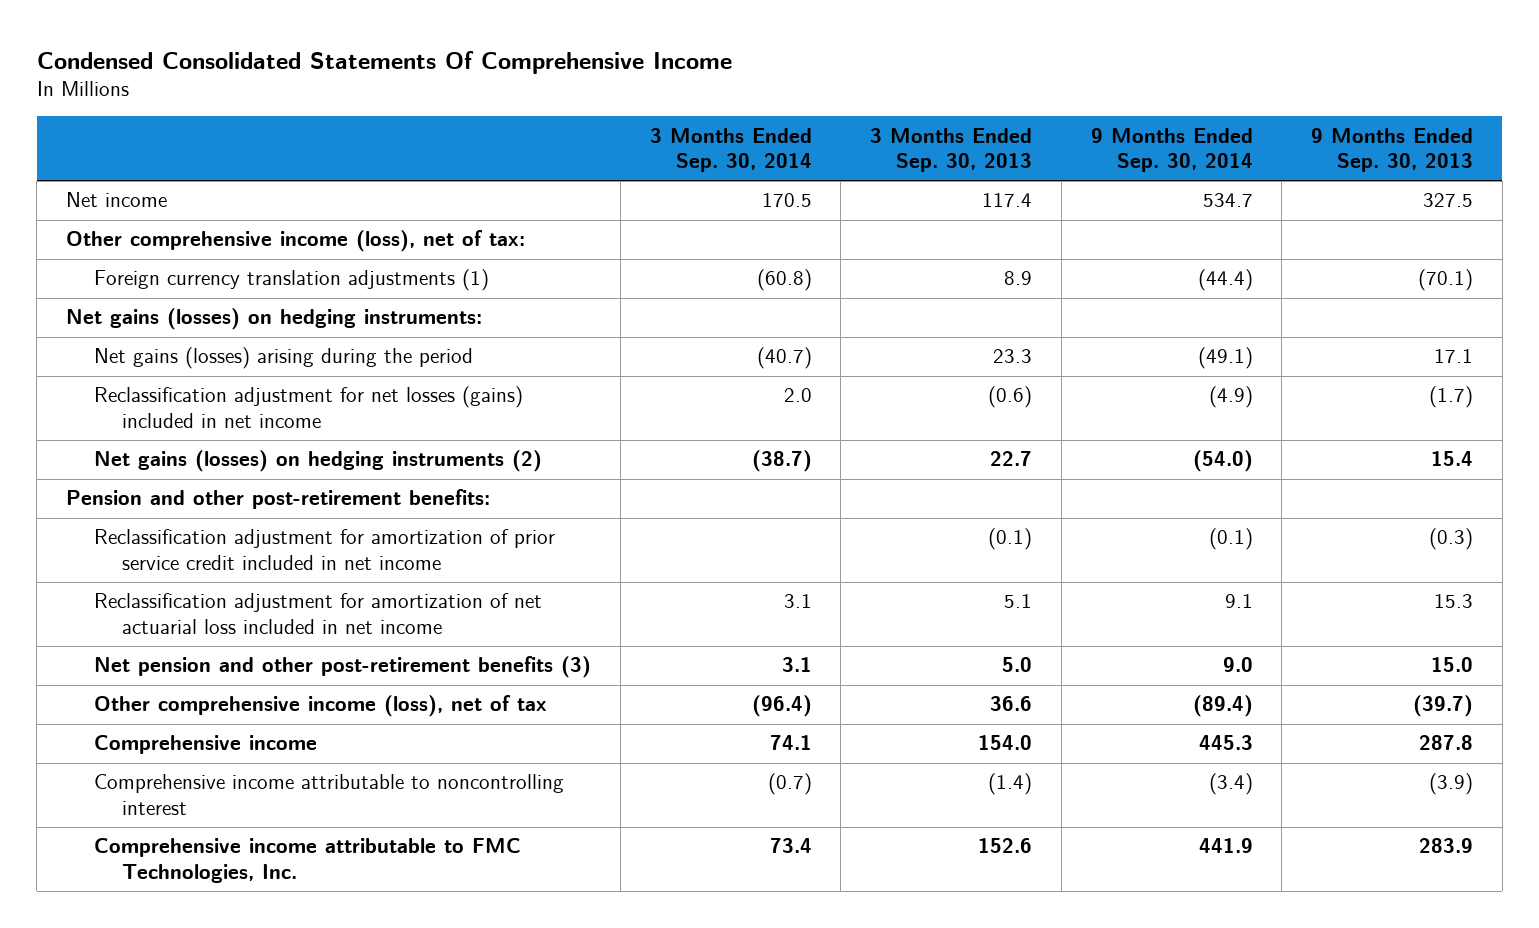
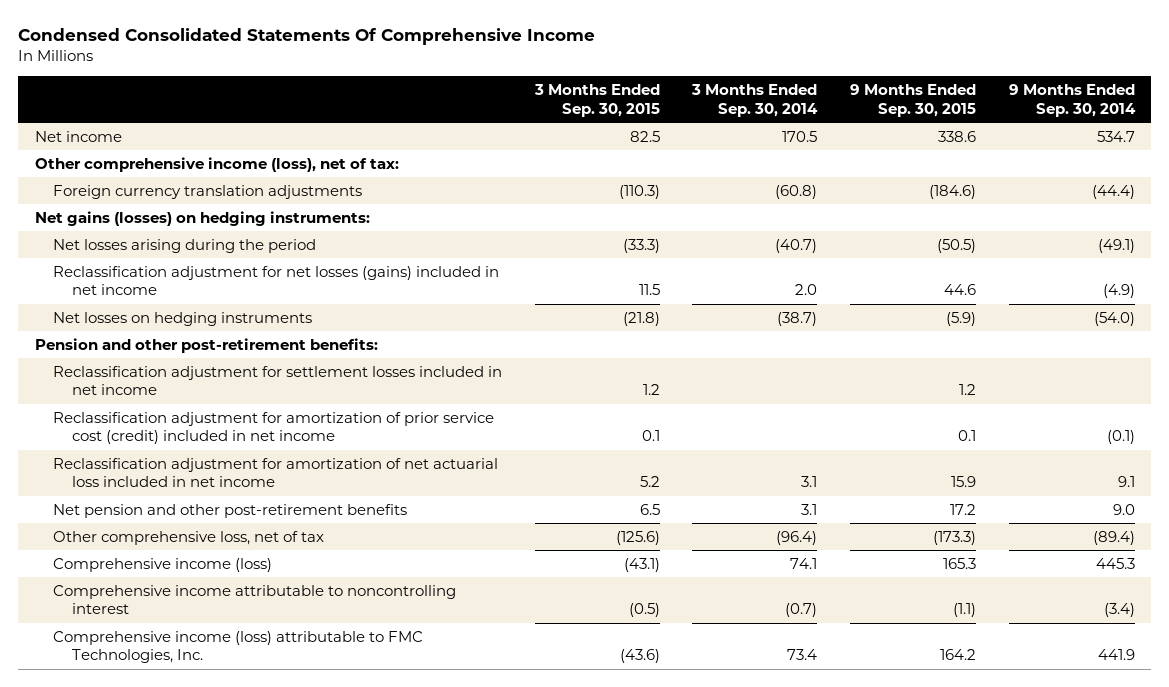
[870,127,1033,173] 3 Months Ended Sep. 30, 2013 -> none
[1311,127,1474,173] 9 Months Ended Sep. 30, 2013 -> none
none -> [533,83,660,117] 3 Months Ended Sep. 30, 2015
none -> [850,83,977,117] 9 Months Ended Sep. 30, 2015
[94,269,490,292] Foreign currency translation adjustments (1) -> [53,184,363,199] Foreign currency translation adjustments
[94,347,474,370] Net gains (losses) arising during the period -> [53,238,317,253] Net losses arising during the period
[94,450,543,473] Net gains (losses) on hedging instruments (2) -> [53,311,313,326] Net losses on hedging instruments
none -> [53,365,503,396] Reclassification adjustment for settlement losses included in net income
[94,529,556,570] Reclassification adjustment for amortization of prior service credit included in net income -> [53,411,495,445] Reclassification adjustment for amortization of prior service cost (credit) included in net income
[94,656,592,679] Net pension and other post-retirement benefits (3) -> [53,503,408,518] Net pension and other post-retirement benefits
[94,695,548,718] Other comprehensive income (loss), net of tax -> [53,530,325,545] Other comprehensive loss, net of tax
[94,735,318,755] Comprehensive income -> [53,557,273,572] Comprehensive income (loss)
[94,838,522,883] Comprehensive income attributable to FMC Technologies, Inc. -> [53,630,424,664] Comprehensive income (loss) attributable to FMC Technologies, Inc.

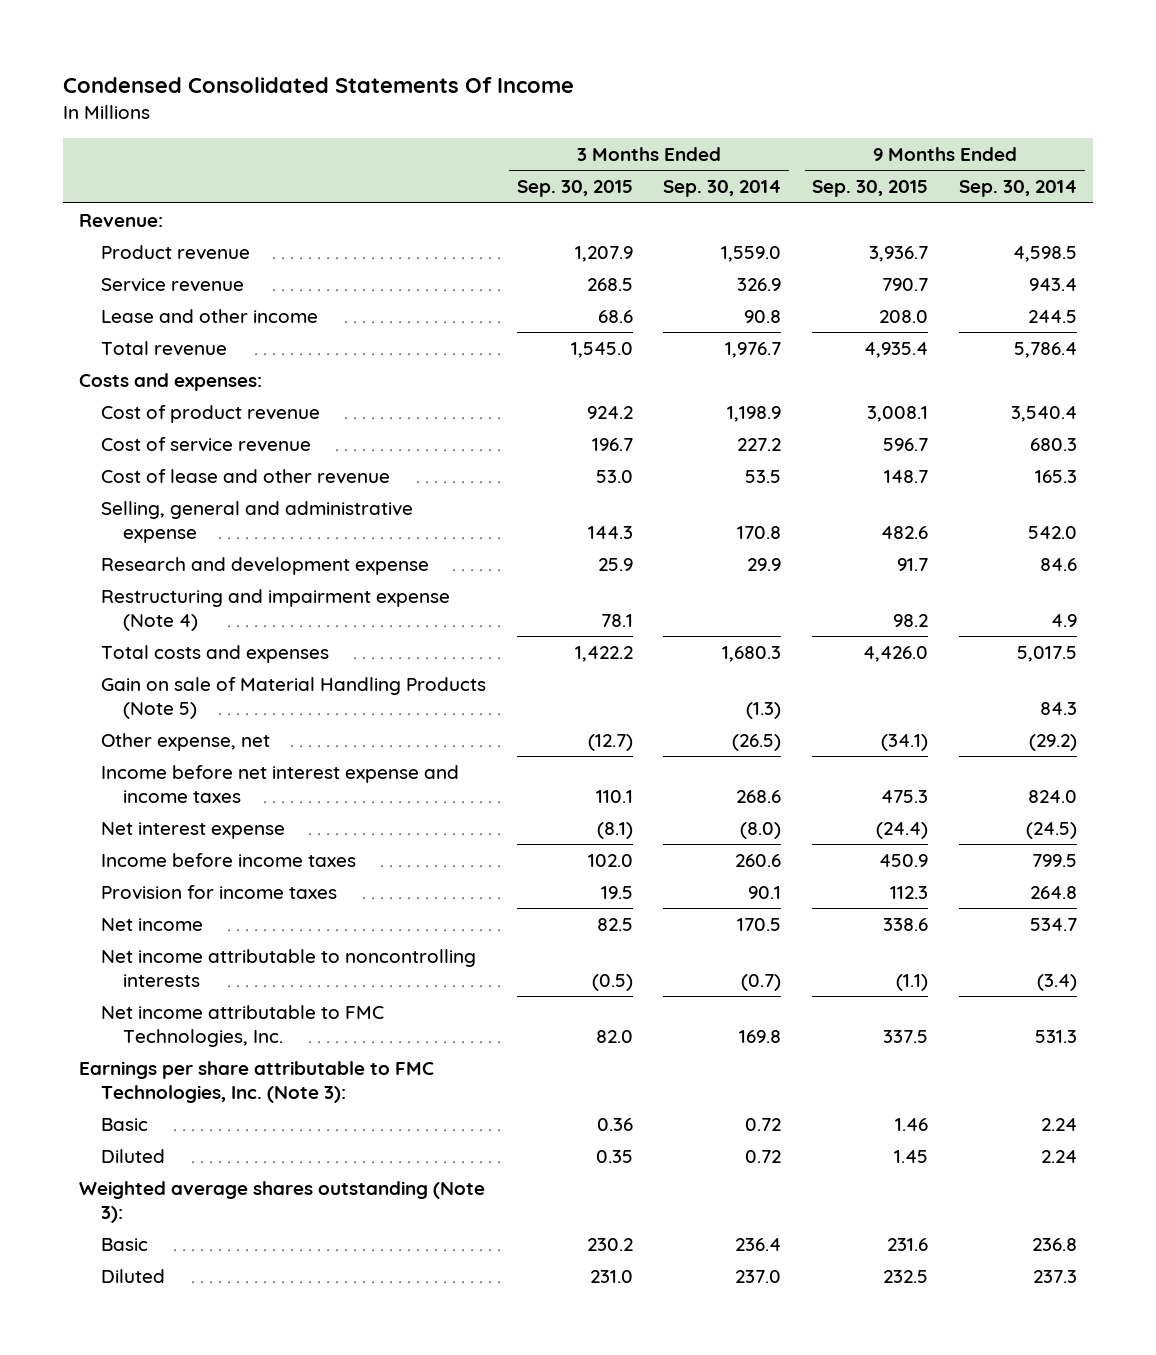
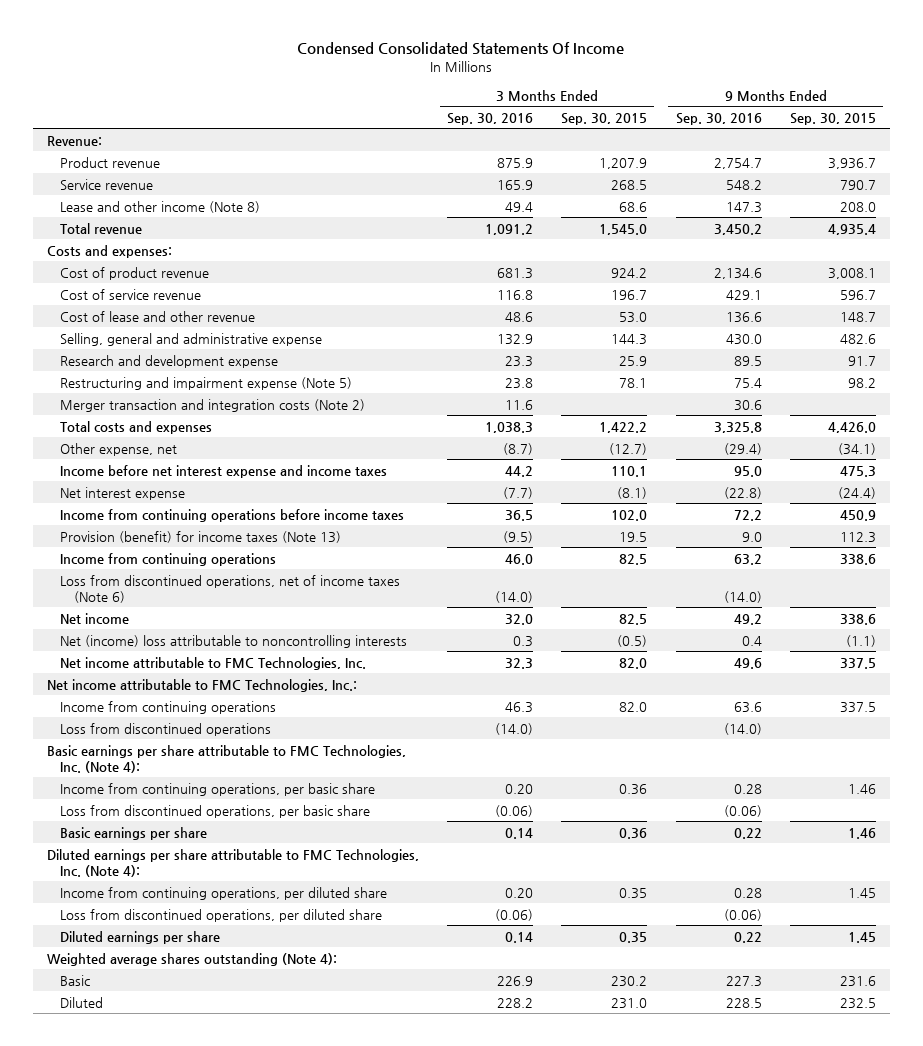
[663,180,782,198] Sep. 30, 2014 -> none
[959,180,1078,198] Sep. 30, 2014 -> none
none -> [447,112,534,125] Sep. 30, 2016
none -> [675,112,762,125] Sep. 30, 2016
[100,308,318,323] Lease and other income -> [60,200,261,213] Lease and other income (Note 8)
[100,588,450,631] Restructuring and impairment expense (Note 4) -> [60,376,353,390] Restructuring and impairment expense (Note 5)
none -> [60,398,366,412] Merger transaction and integration costs (Note 2)
[100,676,486,719] Gain on sale of Material Handling Products (Note 5) -> none
[100,852,356,867] Income before income taxes -> [60,508,405,522] Income from continuing operations before income taxes
[100,884,337,900] Provision for income taxes -> [60,530,342,543] Provision (benefit) for income taxes (Note 13)
none -> [60,552,277,566] Income from continuing operations
none -> [60,574,401,603] Loss from discontinued operations, net of income taxes (Note 6)
[100,948,476,987] Net income attributable to noncontrolling interests -> [60,634,408,648] Net (income) loss attributable to noncontrolling interests
none -> [46,678,357,692] Net income attributable to FMC Technologies, Inc.:
none -> [60,700,277,714] Income from continuing operations
none -> [60,722,272,736] Loss from discontinued operations
[78,1060,434,1103] Earnings per share attributable to FMC Technologies, Inc. (Note 3): -> [46,744,406,773] Basic earnings per share attributable to FMC Technologies, Inc. (Note 4):
none -> [60,782,376,796] Income from continuing operations, per basic share
none -> [60,804,371,818] Loss from discontinued operations, per basic share
[100,1117,148,1131] Basic -> [60,826,208,840] Basic earnings per share
none -> [46,848,419,877] Diluted earnings per share attributable to FMC Technologies, Inc. (Note 4):
none -> [60,886,388,900] Income from continuing operations, per diluted share
none -> [60,908,383,922] Loss from discontinued operations, per diluted share
[100,1148,165,1163] Diluted -> [60,930,221,944] Diluted earnings per share
[78,1180,485,1223] Weighted average shares outstanding (Note 3): -> [46,952,337,966] Weighted average shares outstanding (Note 4):

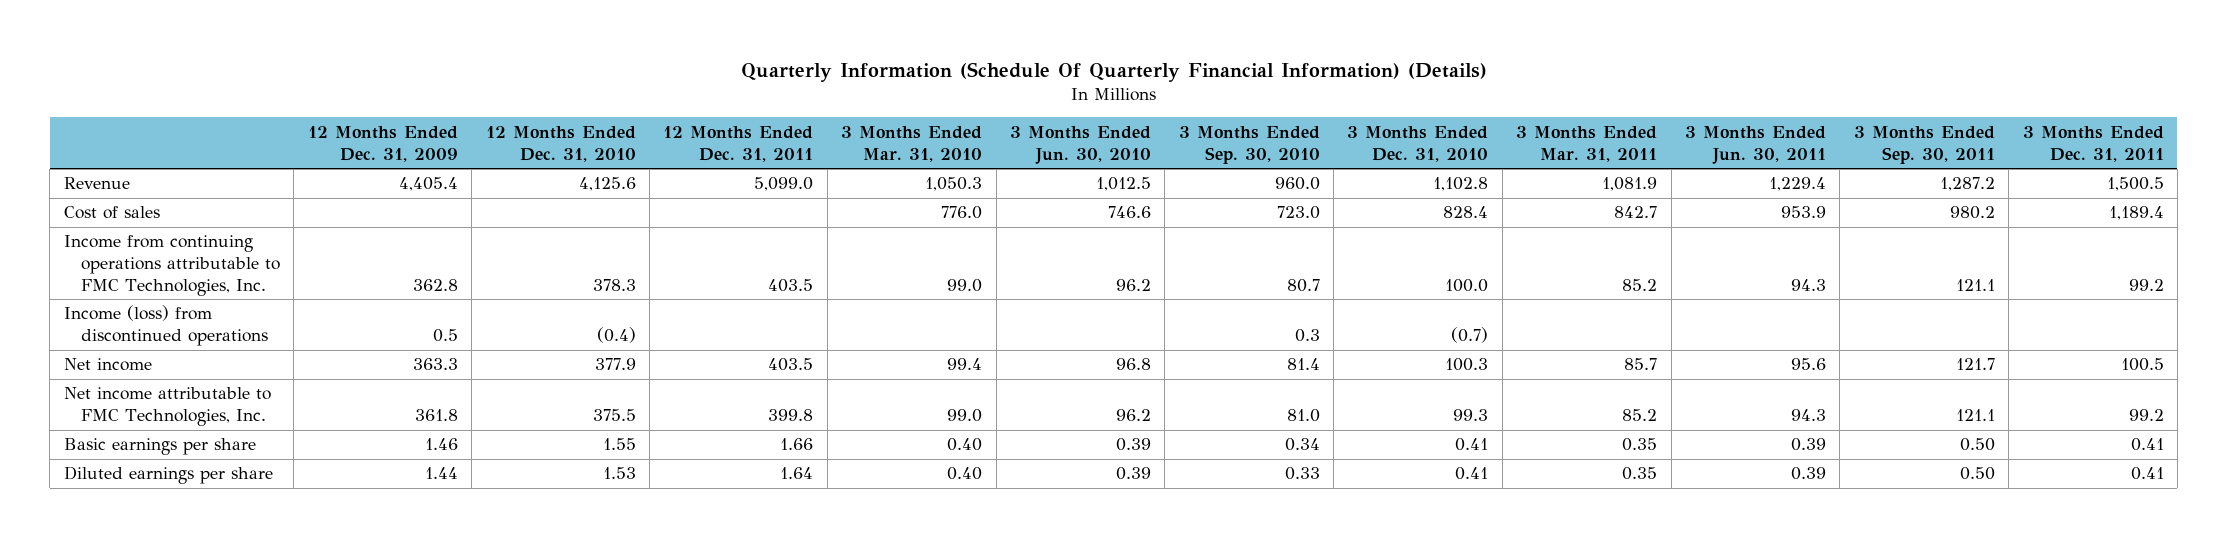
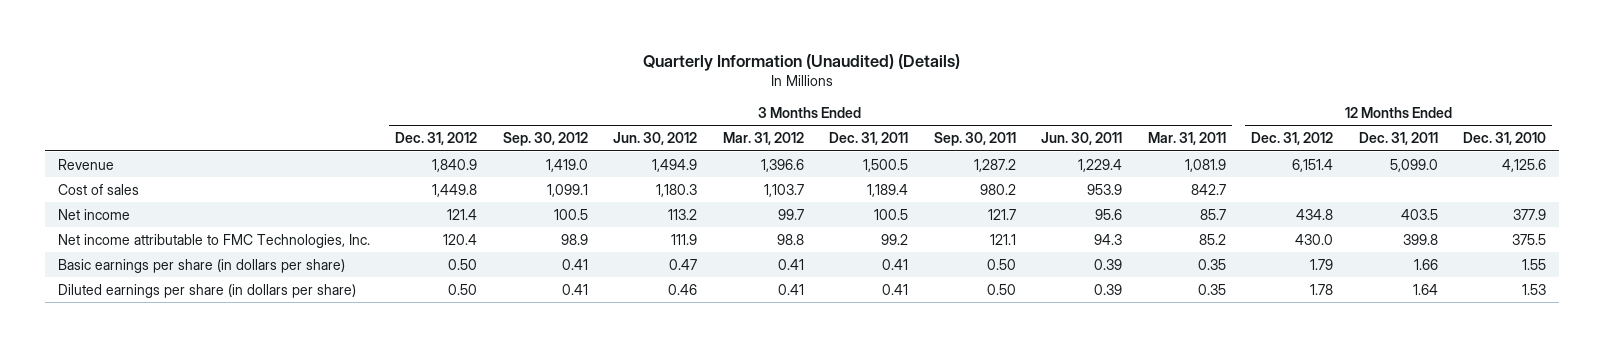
[740,61,1487,82] Quarterly Information (Schedule Of Quarterly Financial Information) (Details) -> [642,54,960,72] Quarterly Information (Unaudited) (Details)
[307,125,458,162] 12 Months Ended Dec. 31, 2009 -> none
[841,125,983,162] 3 Months Ended Mar. 31, 2010 -> none
[1009,125,1151,164] 3 Months Ended Jun. 30, 2010 -> none
[1178,125,1320,164] 3 Months Ended Sep. 30, 2010 -> none
[1347,125,1489,162] 3 Months Ended Dec. 31, 2010 -> none
none -> [395,132,478,146] Dec. 31, 2012
none -> [502,132,588,147] Sep. 30, 2012
none -> [613,132,698,146] Jun. 30, 2012
none -> [722,132,804,146] Mar. 31, 2012
none -> [1251,132,1334,146] Dec. 31, 2012
[63,235,281,297] Income from continuing operations attributable to FMC Technologies, Inc. -> none
[63,305,269,347] Income (loss) from discontinued operations -> none
[63,438,256,456] Basic earnings per share -> [57,258,345,273] Basic earnings per share (in dollars per share)
[63,466,273,485] Diluted earnings per share -> [57,283,356,298] Diluted earnings per share (in dollars per share)

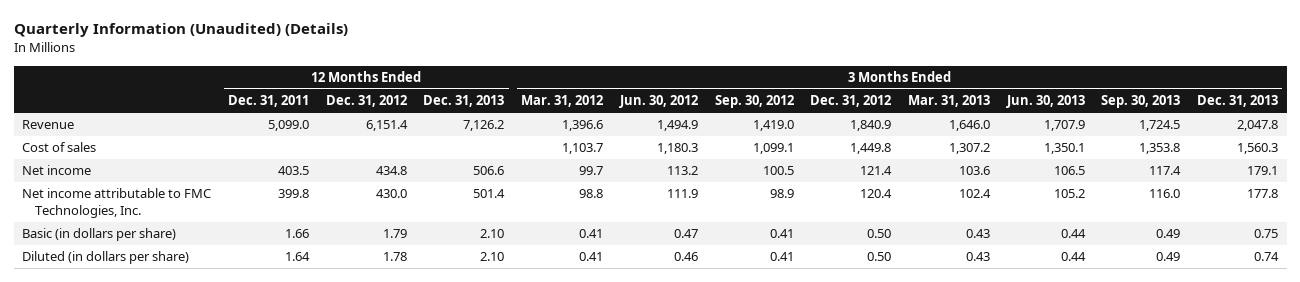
[829,132,909,146] Dec. 31, 2011 -> none
[933,132,1016,147] Sep. 30, 2011 -> none
[1041,132,1123,146] Jun. 30, 2011 -> none
[1147,132,1226,146] Mar. 31, 2011 -> none
[1463,132,1547,146] Dec. 31, 2010 -> none
none -> [423,95,505,108] Dec. 31, 2013
none -> [908,95,991,108] Mar. 31, 2013
none -> [1005,95,1085,109] Jun. 30, 2013
none -> [1101,95,1181,109] Sep. 30, 2013
none -> [1197,95,1279,108] Dec. 31, 2013
[57,258,345,273] Basic earnings per share (in dollars per share) -> [22,228,177,242] Basic (in dollars per share)
[57,283,356,298] Diluted earnings per share (in dollars per share) -> [22,251,190,265] Diluted (in dollars per share)

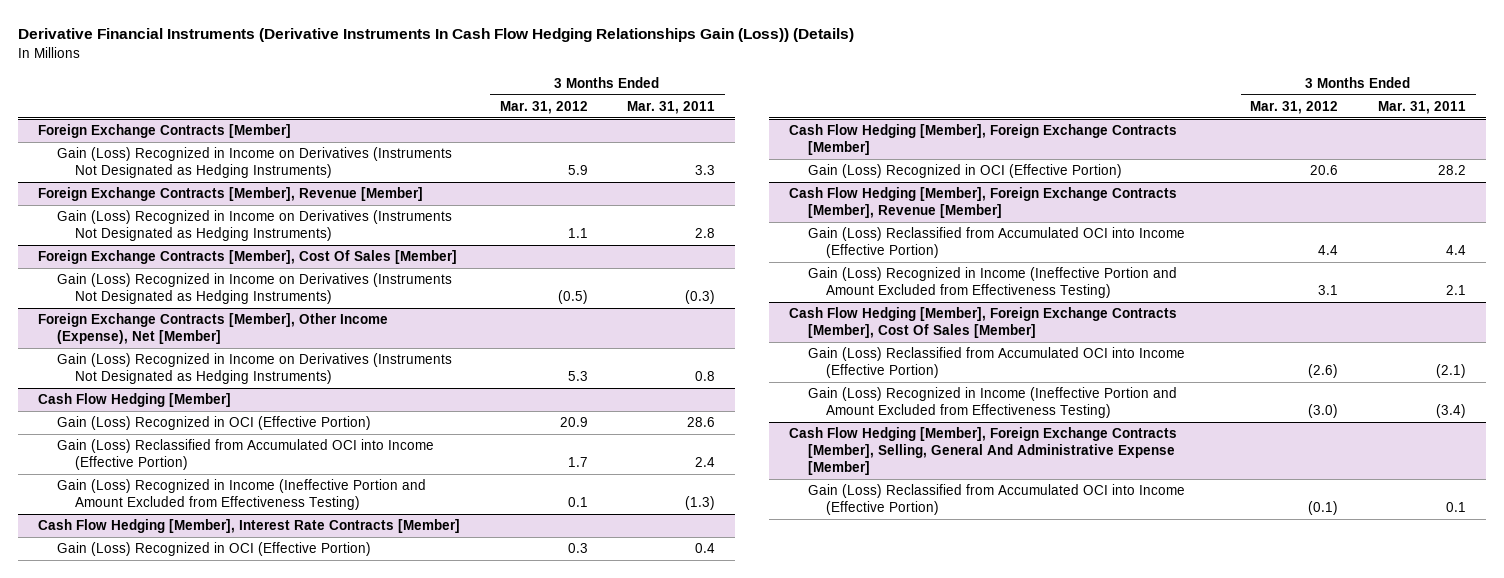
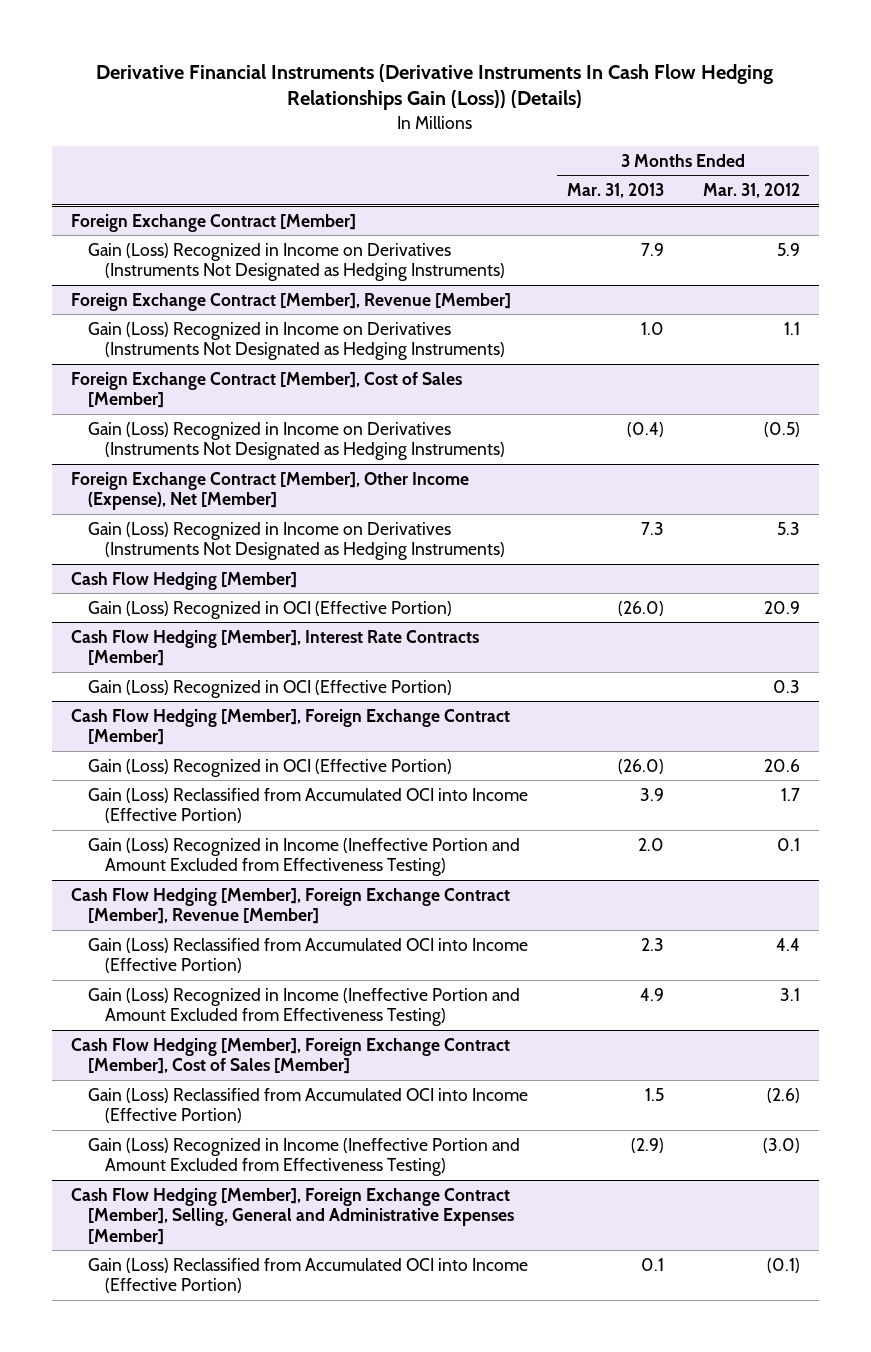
[627,100,716,114] Mar. 31, 2011 -> none
none -> [566,183,664,199] Mar. 31, 2013
[37,124,291,139] Foreign Exchange Contracts [Member] -> [71,213,357,232] Foreign Exchange Contract [Member]
[37,187,423,202] Foreign Exchange Contracts [Member], Revenue [Member] -> [71,292,512,311] Foreign Exchange Contract [Member], Revenue [Member]
[37,250,457,265] Foreign Exchange Contracts [Member], Cost Of Sales [Member] -> [71,371,463,409] Foreign Exchange Contract [Member], Cost of Sales [Member]
[37,313,388,345] Foreign Exchange Contracts [Member], Other Income (Expense), Net [Member] -> [71,471,470,511] Foreign Exchange Contract [Member], Other Income (Expense), Net [Member]
[56,439,434,471] Gain (Loss) Reclassified from Accumulated OCI into Income (Effective Portion) -> none
[56,479,426,511] Gain (Loss) Recognized in Income (Ineffective Portion and Amount Excluded from Effectiveness Testing) -> none
[788,124,1177,156] Cash Flow Hedging [Member], Foreign Exchange Contracts [Member] -> [71,708,511,746] Cash Flow Hedging [Member], Foreign Exchange Contract [Member]
none -> [87,787,528,824] Gain (Loss) Reclassified from Accumulated OCI into Income (Effective Portion)
none -> [87,837,520,877] Gain (Loss) Recognized in Income (Ineffective Portion and Amount Excluded from Effectiveness Testing)
[788,187,1177,219] Cash Flow Hedging [Member], Foreign Exchange Contracts [Member], Revenue [Member] -> [71,887,511,925] Cash Flow Hedging [Member], Foreign Exchange Contract [Member], Revenue [Member]
[788,307,1177,339] Cash Flow Hedging [Member], Foreign Exchange Contracts [Member], Cost Of Sales [Member] -> [71,1037,511,1075] Cash Flow Hedging [Member], Foreign Exchange Contract [Member], Cost of Sales [Member]
[788,427,1177,475] Cash Flow Hedging [Member], Foreign Exchange Contracts [Member], Selling, General And Administrative Expense [Member] -> [71,1187,514,1245] Cash Flow Hedging [Member], Foreign Exchange Contract [Member], Selling, General and Administrative Expenses [Member]

